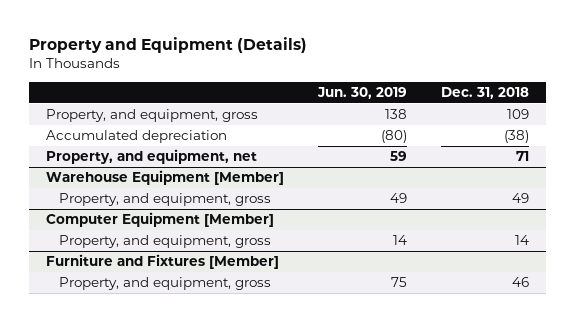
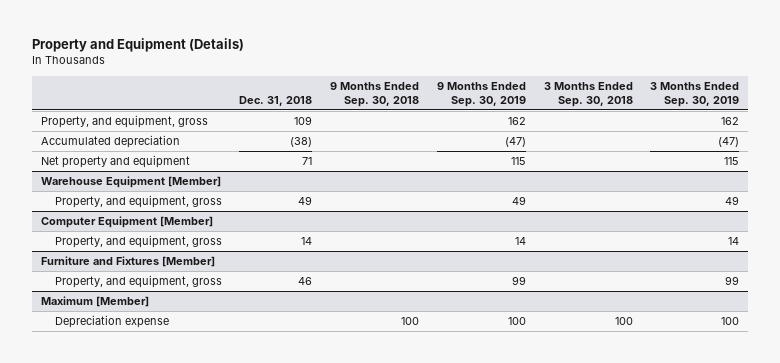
[317,86,408,99] Jun. 30, 2019 -> none
none -> [330,81,420,107] 9 Months Ended Sep. 30, 2018
none -> [436,81,526,107] 9 Months Ended Sep. 30, 2019
none -> [543,81,633,107] 3 Months Ended Sep. 30, 2018
none -> [650,81,740,107] 3 Months Ended Sep. 30, 2019
[46,149,258,165] Property, and equipment, net -> [40,154,190,168] Net property and equipment
none -> [40,295,149,307] Maximum [Member]
none -> [54,314,169,328] Depreciation expense

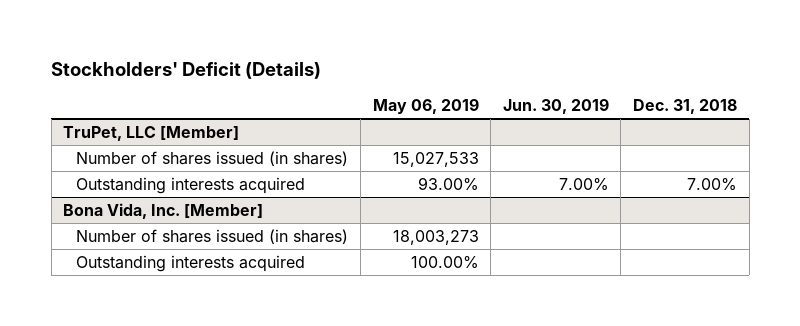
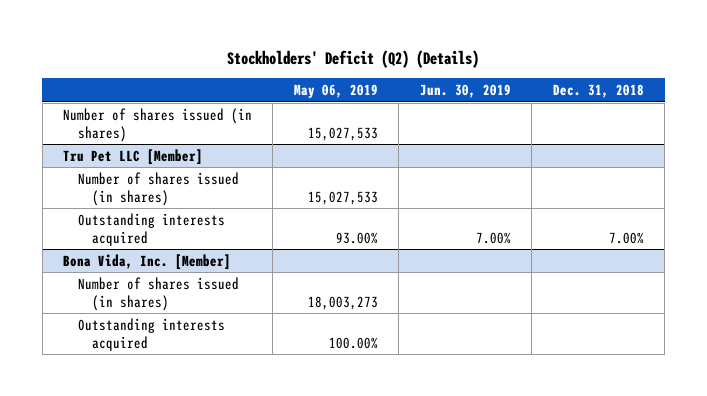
[51,62,322,80] Stockholders' Deficit (Details) -> [227,50,480,69] Stockholders' Deficit (Q2) (Details)
[63,125,240,141] TruPet, LLC [Member] -> none
none -> [62,148,203,165] Tru Pet LLC [Member]
none -> [77,171,239,206] Number of shares issued (in shares)

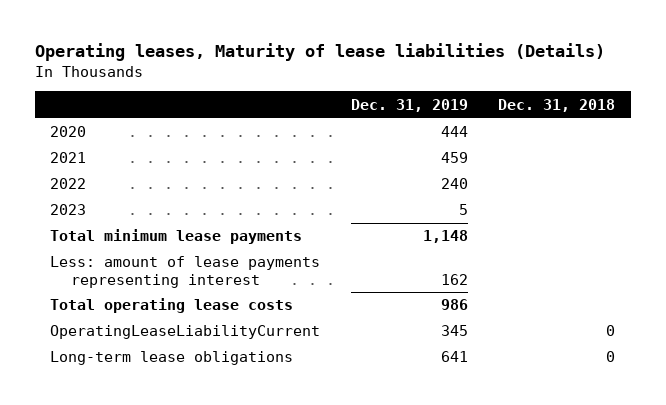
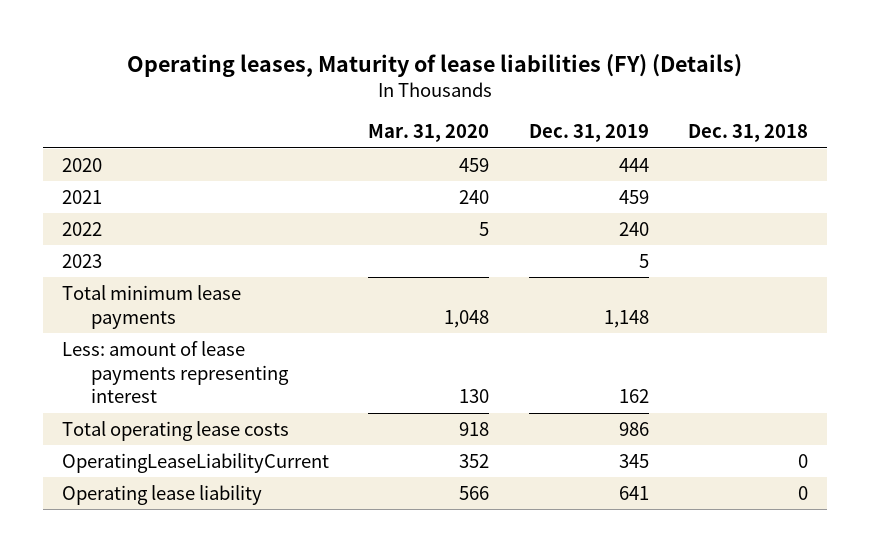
[34,43,605,62] Operating leases, Maturity of lease liabilities (Details) -> [126,53,742,77] Operating leases, Maturity of lease liabilities (FY) (Details)
none -> [368,124,490,143] Mar. 31, 2020
[50,351,294,366] Long-term lease obligations -> [62,484,263,505] Operating lease liability

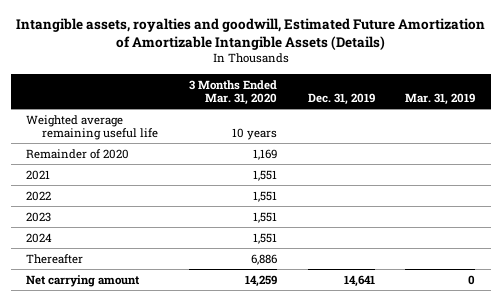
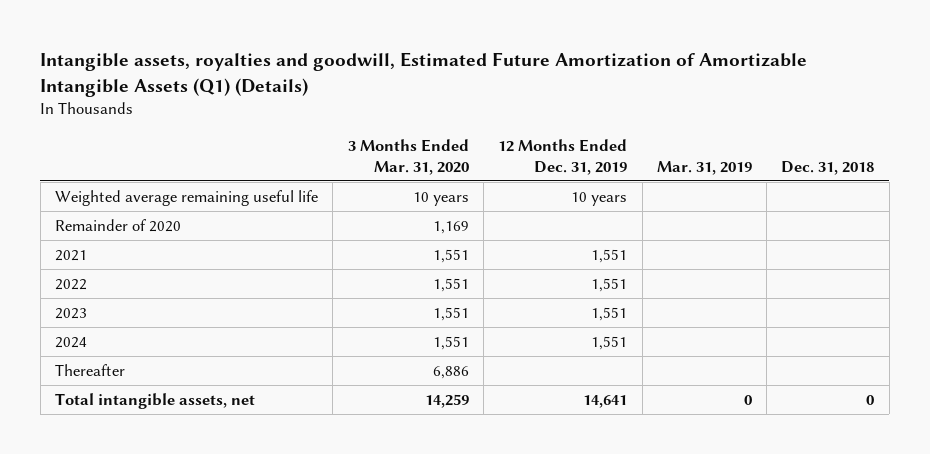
[15,17,485,50] Intangible assets, royalties and goodwill, Estimated Future Amortization of Amortizable Intangible Assets (Details) -> [40,52,808,97] Intangible assets, royalties and goodwill, Estimated Future Amortization of Amortizable Intangible Assets (Q1) (Details)
[307,93,375,106] Dec. 31, 2019 -> none
none -> [498,138,628,175] 12 Months Ended Dec. 31, 2019
none -> [781,160,875,175] Dec. 31, 2018
[26,274,141,287] Net carrying amount -> [55,392,256,409] Total intangible assets, net

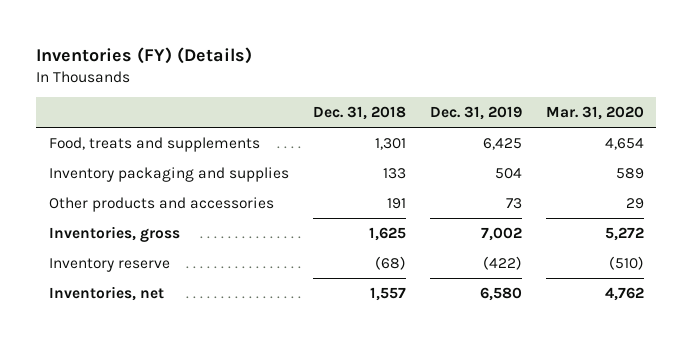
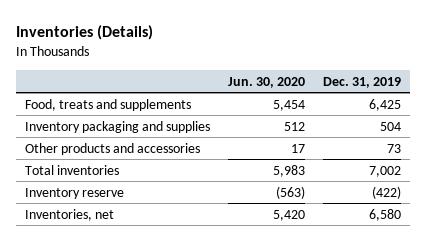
[36,46,253,64] Inventories (FY) (Details) -> [15,25,153,41] Inventories (Details)
[312,106,406,121] Dec. 31, 2018 -> none
[545,106,644,121] Mar. 31, 2020 -> none
none -> [227,76,305,88] Jun. 30, 2020
[48,225,180,242] Inventories, gross -> [24,164,119,175] Total inventories

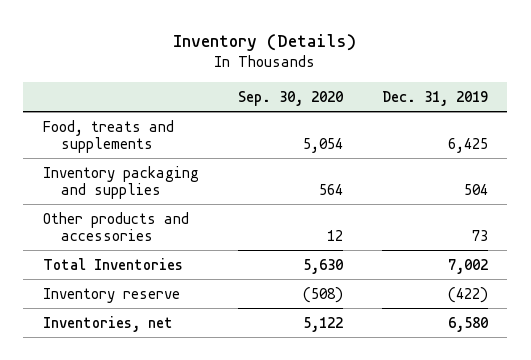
[15,25,153,41] Inventories (Details) -> [173,33,357,51] Inventory (Details)
[227,76,305,88] Jun. 30, 2020 -> none
none -> [237,91,343,107] Sep. 30, 2020
[24,164,119,175] Total inventories -> [42,257,183,270] Total Inventories

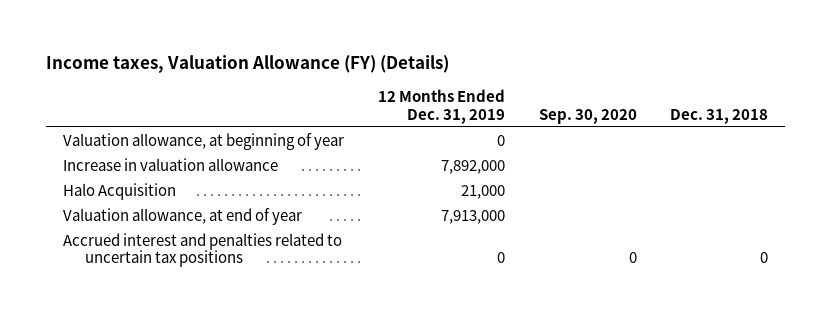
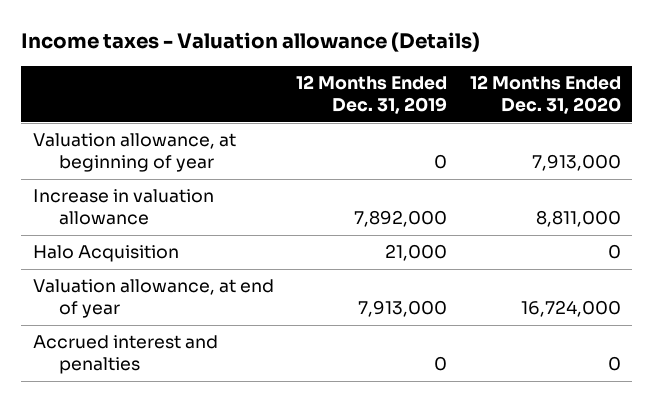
[46,55,450,74] Income taxes, Valuation Allowance (FY) (Details) -> [21,32,481,53] Income taxes - Valuation allowance (Details)
[538,108,637,124] Sep. 30, 2020 -> none
[670,108,769,124] Dec. 31, 2018 -> none
none -> [470,74,622,115] 12 Months Ended Dec. 31, 2020
[63,233,343,268] Accrued interest and penalties related to uncertain tax positions -> [32,335,218,375] Accrued interest and penalties

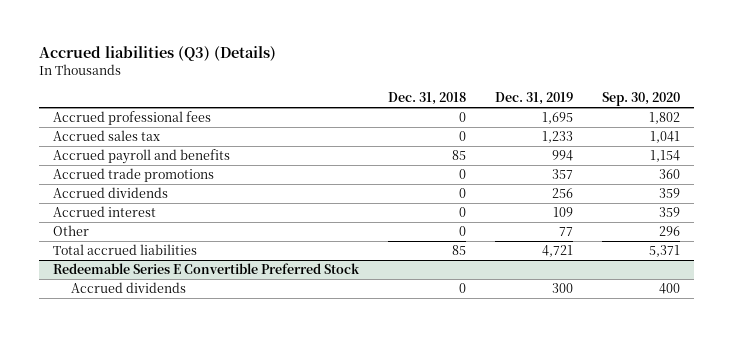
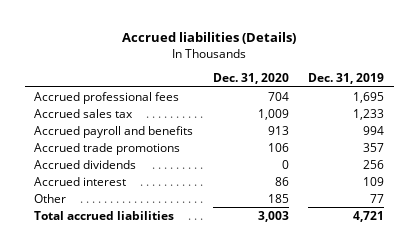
[39,46,277,62] Accrued liabilities (Q3) (Details) -> [122,32,297,45] Accrued liabilities (Details)
[388,92,467,106] Dec. 31, 2018 -> none
[601,92,680,107] Sep. 30, 2020 -> none
none -> [212,72,289,84] Dec. 31, 2020
[53,263,361,275] Redeemable Series E Convertible Preferred Stock -> none
[71,282,187,294] Accrued dividends -> none

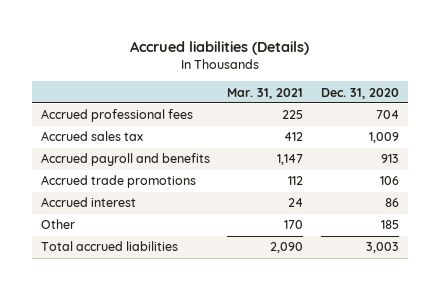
[308,72,385,84] Dec. 31, 2019 -> none
none -> [227,87,304,99] Mar. 31, 2021
[34,159,137,169] Accrued dividends -> none

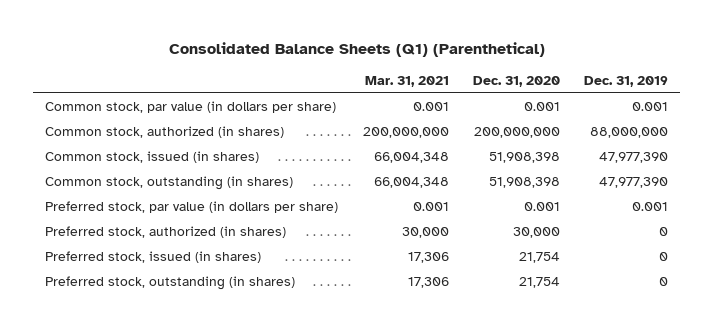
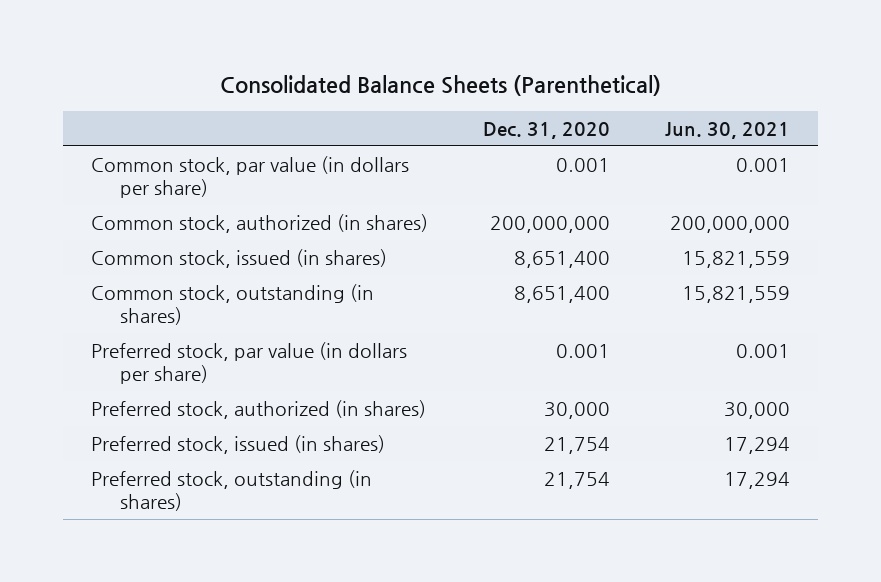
[168,42,545,58] Consolidated Balance Sheets (Q1) (Parenthetical) -> [220,75,662,97] Consolidated Balance Sheets (Parenthetical)
[364,76,449,88] Mar. 31, 2021 -> none
[583,76,668,88] Dec. 31, 2019 -> none
none -> [665,121,791,139] Jun. 30, 2021
[488,152,560,164] 51,908,398 -> [513,251,610,269] 8,651,400
[488,177,560,189] 51,908,398 -> [513,286,610,304] 8,651,400

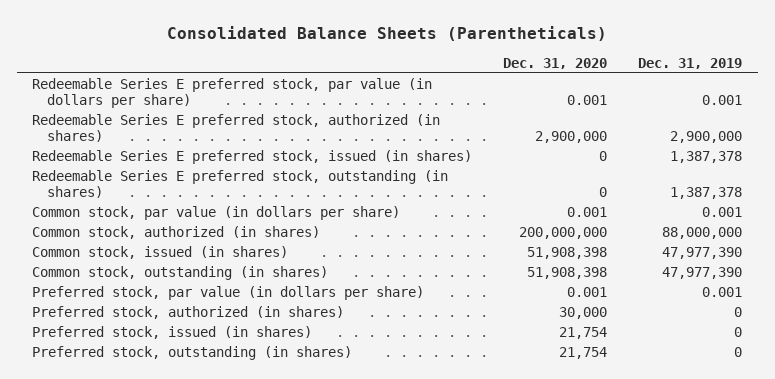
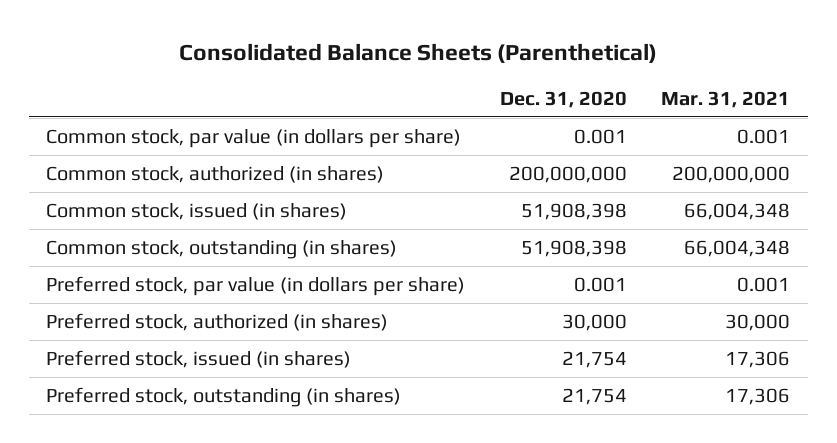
[167,25,608,41] Consolidated Balance Sheets (Parentheticals) -> [179,42,658,63] Consolidated Balance Sheets (Parenthetical)
[638,57,743,69] Dec. 31, 2019 -> none
none -> [661,90,791,108] Mar. 31, 2021
[32,78,433,109] Redeemable Series E preferred stock, par value (in dollars per share) -> none
[32,114,441,143] Redeemable Series E preferred stock, authorized (in shares) -> none
[32,150,473,165] Redeemable Series E preferred stock, issued (in shares) -> none
[32,170,449,199] Redeemable Series E preferred stock, outstanding (in shares) -> none

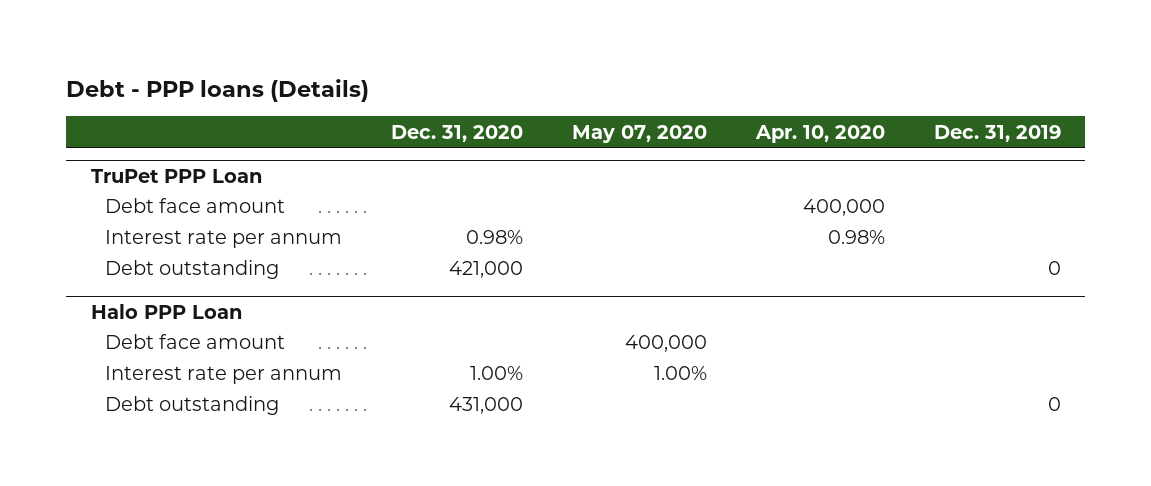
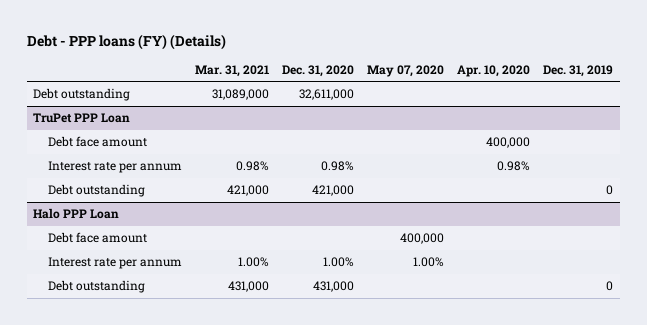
[66,78,370,102] Debt - PPP loans (Details) -> [26,33,226,50] Debt - PPP loans (FY) (Details)
none -> [195,64,270,77] Mar. 31, 2021
none -> [33,88,131,102] Debt outstanding

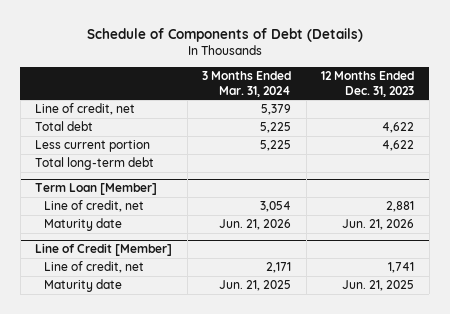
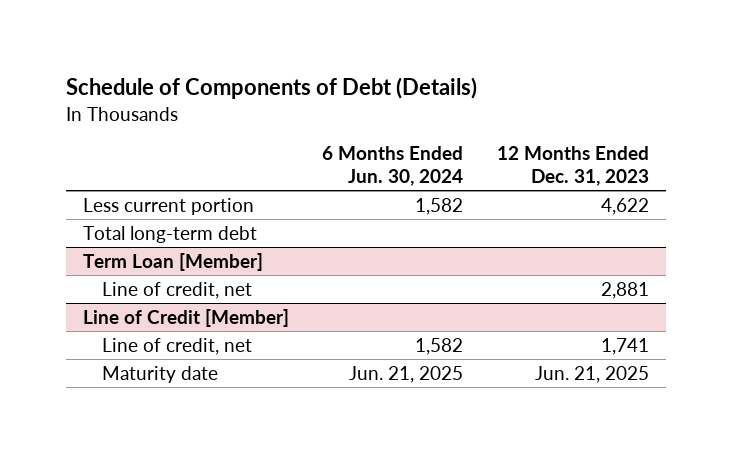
[202,70,292,97] 3 Months Ended Mar. 31, 2024 -> none
none -> [322,146,464,187] 6 Months Ended Jun. 30, 2024
[35,103,136,116] Line of credit, net -> none
[35,121,94,132] Total debt -> none
[44,218,123,232] Maturity date -> none

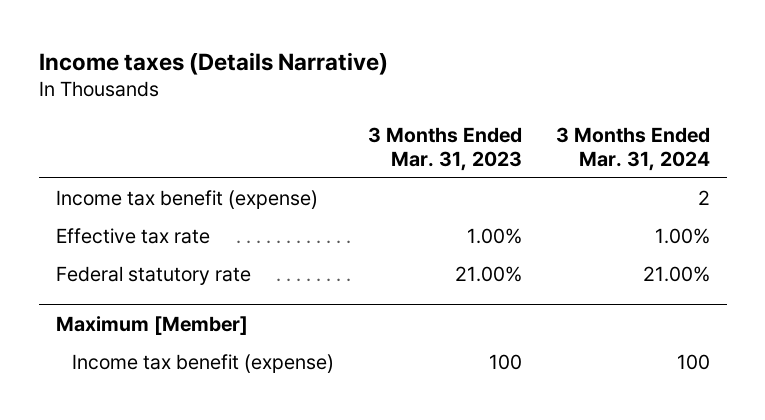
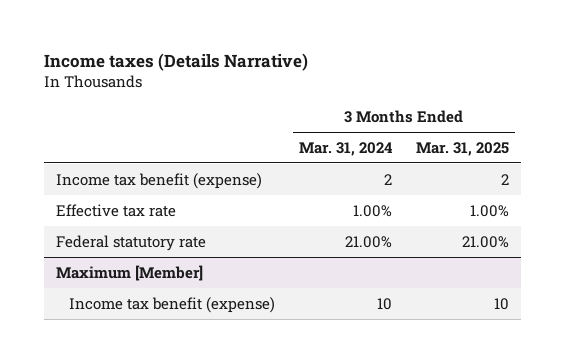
[368,127,523,171] 3 Months Ended Mar. 31, 2023 -> none
none -> [416,141,510,156] Mar. 31, 2025
[676,354,710,371] 100 -> [377,297,393,310] 10

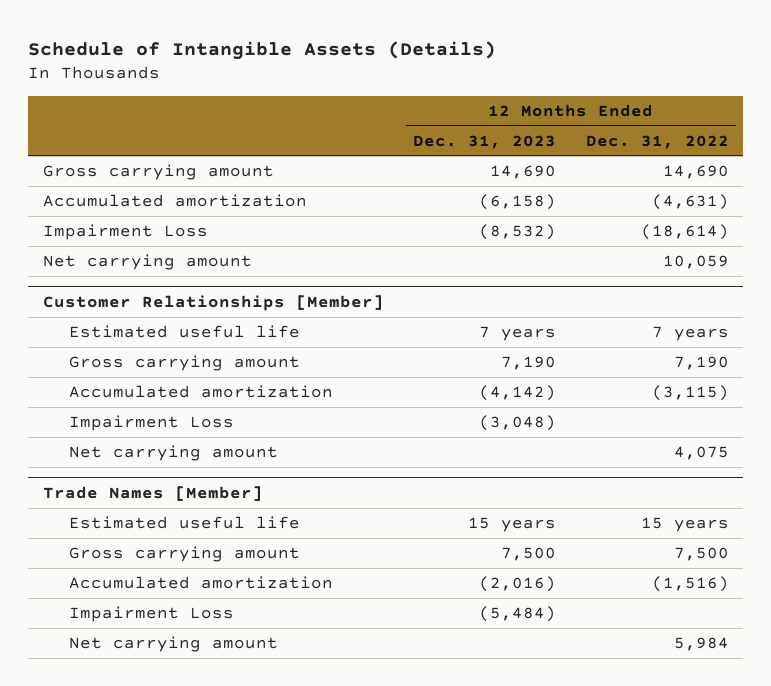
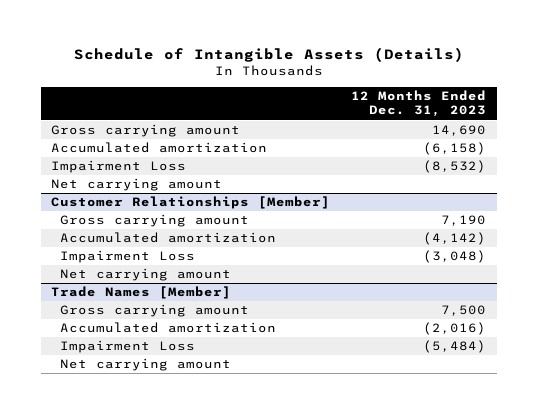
[585,134,729,149] Dec. 31, 2022 -> none
[68,325,300,339] Estimated useful life -> none
[68,516,300,530] Estimated useful life -> none

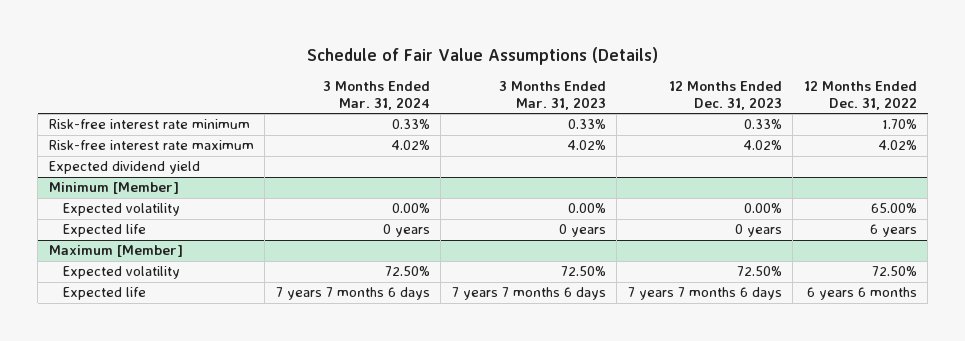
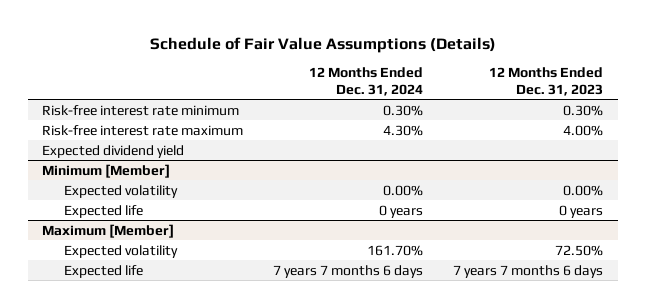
[322,80,430,110] 3 Months Ended Mar. 31, 2024 -> none
[498,80,606,110] 3 Months Ended Mar. 31, 2023 -> none
[803,80,917,110] 12 Months Ended Dec. 31, 2022 -> none
none -> [309,67,424,96] 12 Months Ended Dec. 31, 2024
[743,119,782,130] 0.33% -> [562,104,603,116] 0.30%
[742,140,782,151] 4.02% -> [562,124,603,136] 4.00%

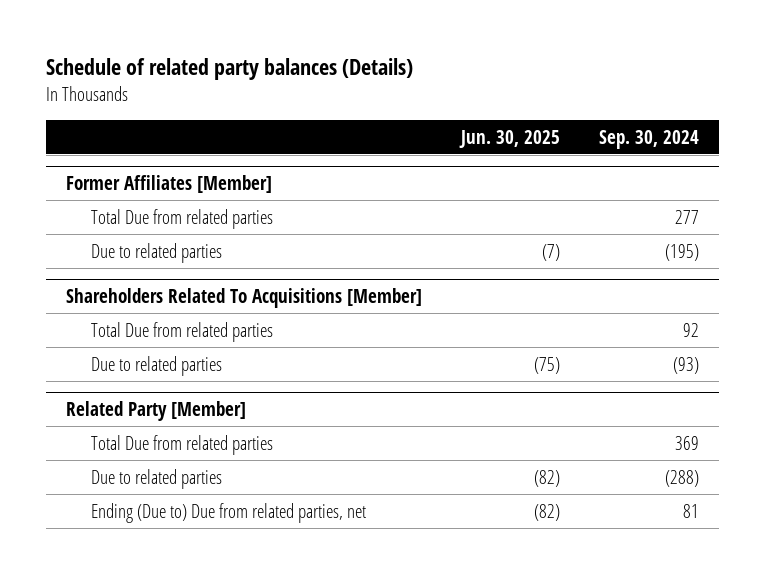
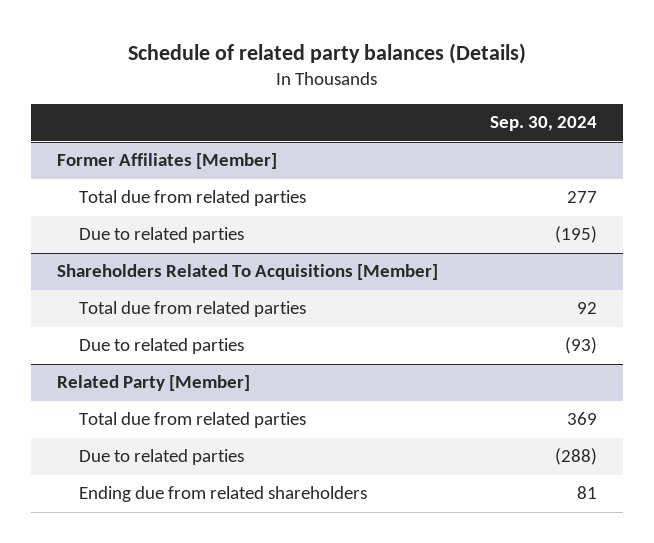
[458,129,560,148] Jun. 30, 2025 -> none
[91,208,274,229] Total Due from related parties -> [78,190,306,207] Total due from related parties
[91,321,274,342] Total Due from related parties -> [78,301,306,318] Total due from related parties
[91,434,274,455] Total Due from related parties -> [78,412,306,429] Total due from related parties
[91,502,367,523] Ending (Due to) Due from related parties, net -> [78,486,367,503] Ending due from related shareholders

